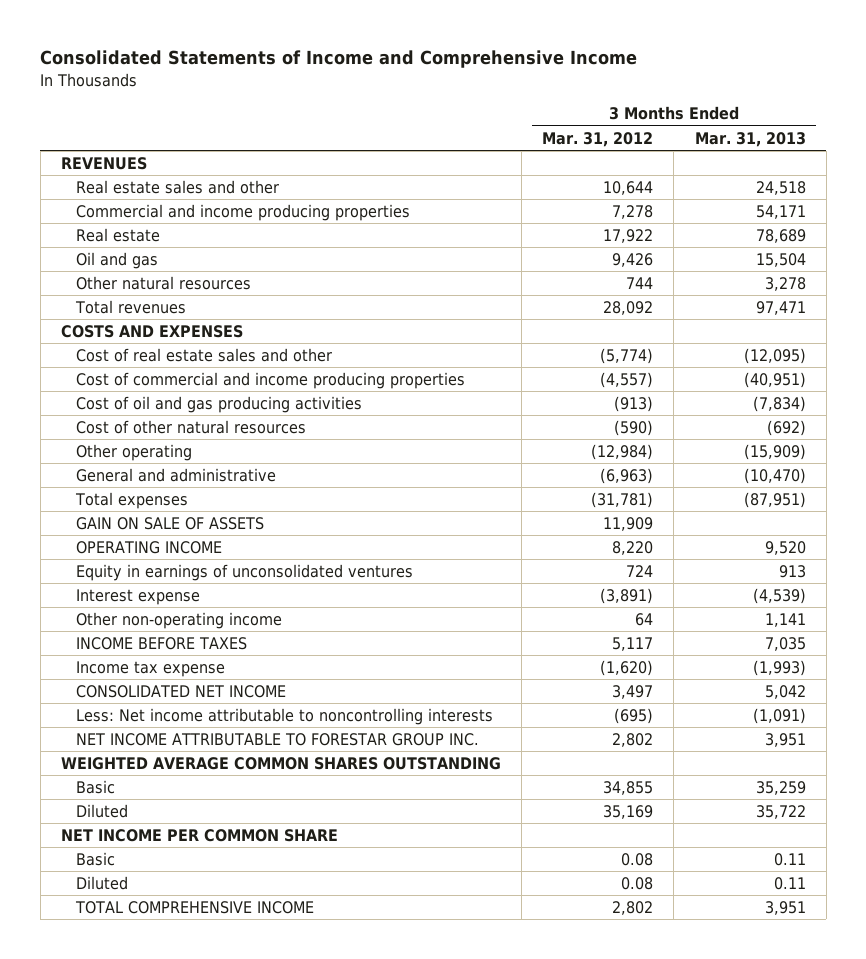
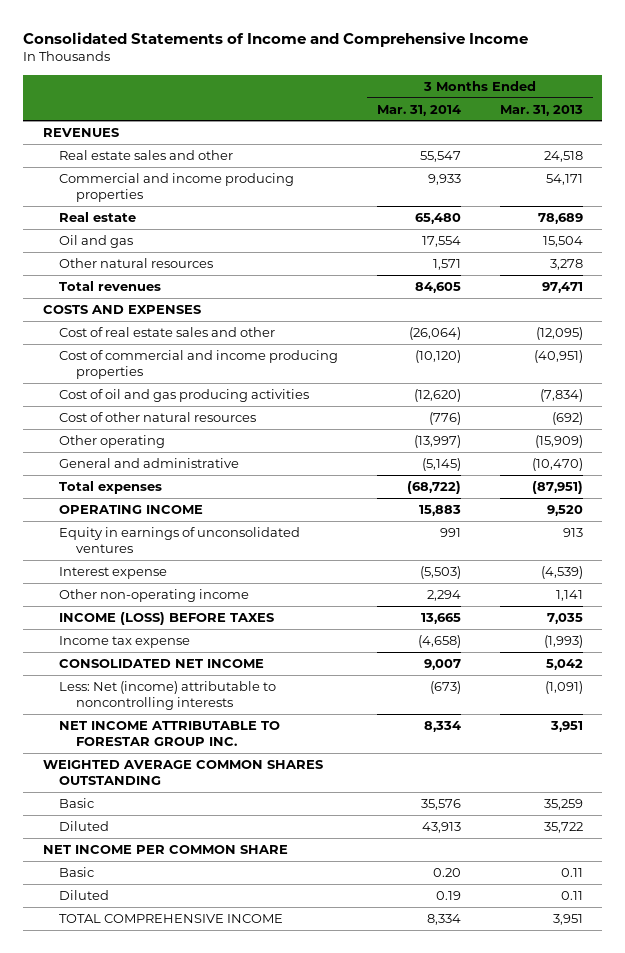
[542,131,654,147] Mar. 31, 2012 -> none
none -> [377,104,462,116] Mar. 31, 2014
[75,516,264,530] GAIN ON SALE OF ASSETS -> none
[75,636,247,650] INCOME BEFORE TAXES -> [59,612,275,626] INCOME (LOSS) BEFORE TAXES
[75,707,493,725] Less: Net income attributable to noncontrolling interests -> [59,681,277,710] Less: Net (income) attributable to noncontrolling interests

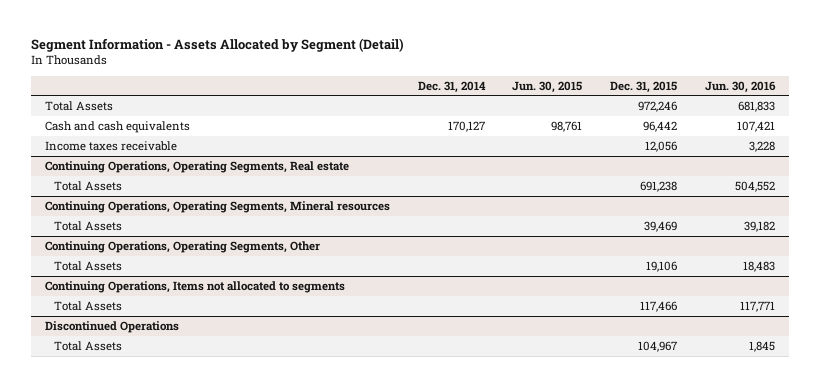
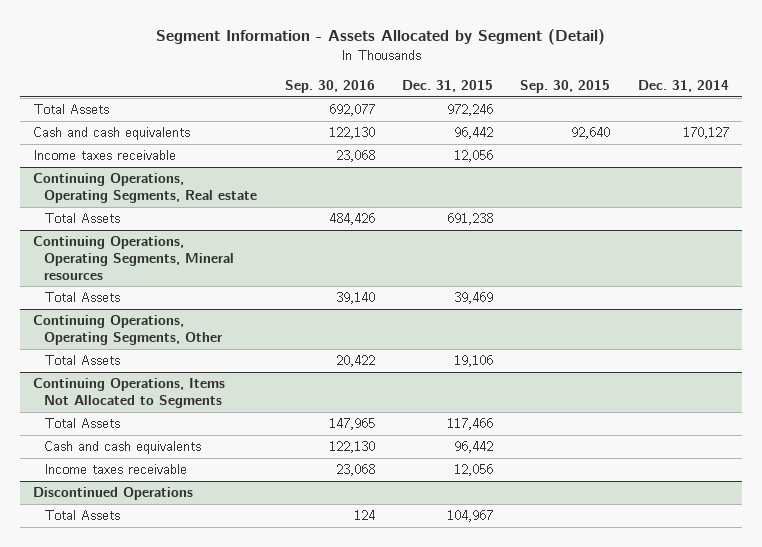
[512,80,583,93] Jun. 30, 2015 -> none
[705,80,777,93] Jun. 30, 2016 -> none
none -> [284,79,375,93] Sep. 30, 2016
none -> [520,79,611,93] Sep. 30, 2015
[44,280,345,293] Continuing Operations, Items not allocated to segments -> [33,378,226,409] Continuing Operations, Items Not Allocated to Segments
none -> [44,441,202,455] Cash and cash equivalents
none -> [44,464,188,475] Income taxes receivable

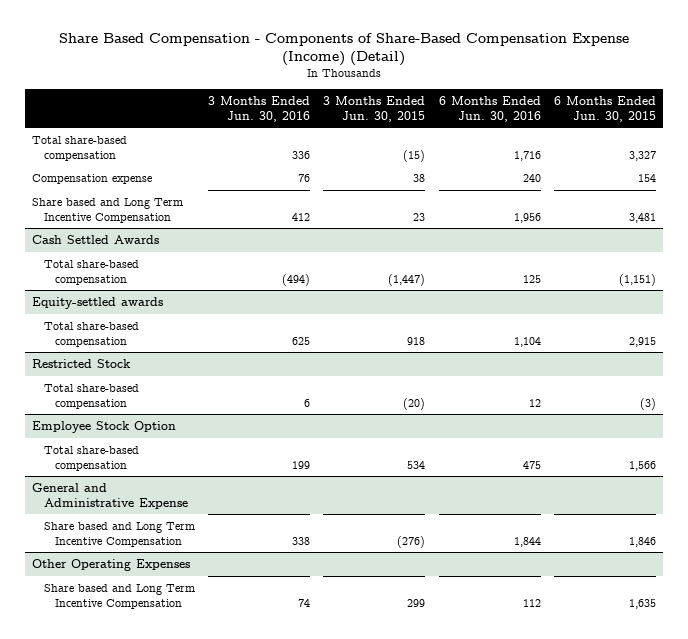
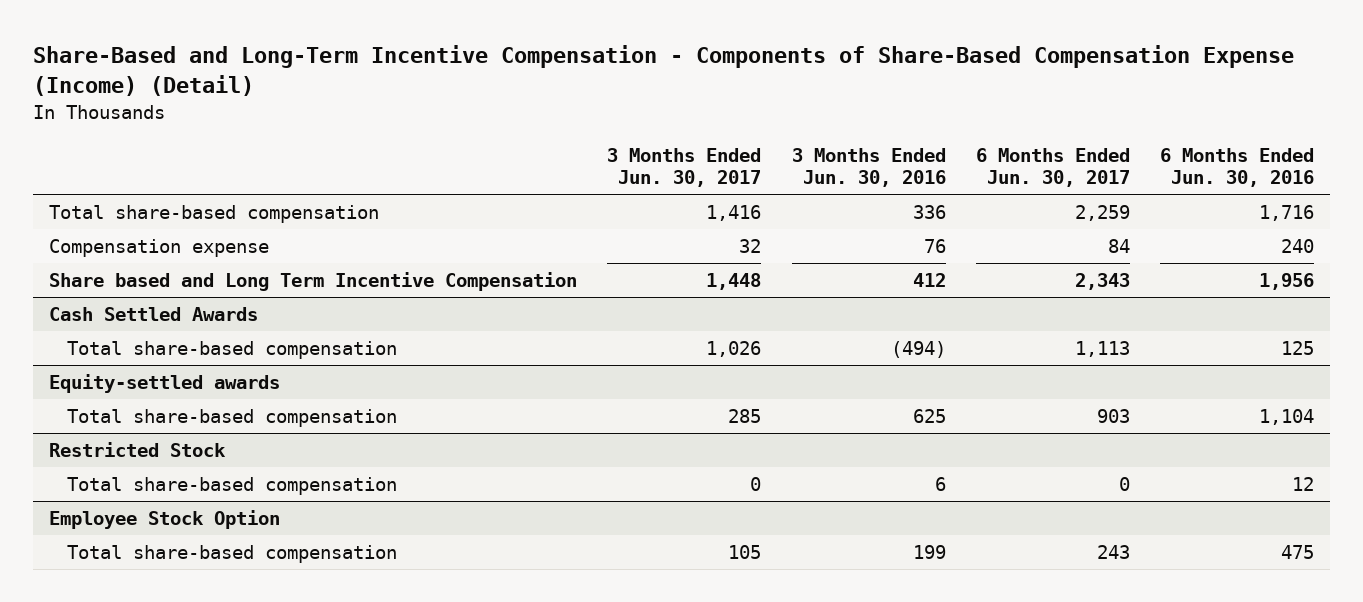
[58,33,629,67] Share Based Compensation - Components of Share-Based Compensation Expense (Income) (Detail) -> [33,45,1295,97] Share-Based and Long-Term Incentive Compensation - Components of Share-Based Compensation Expense (Income) (Detail)
[323,95,426,122] 3 Months Ended Jun. 30, 2015 -> none
[554,95,657,122] 6 Months Ended Jun. 30, 2015 -> none
none -> [607,147,762,188] 3 Months Ended Jun. 30, 2017
none -> [976,147,1131,188] 6 Months Ended Jun. 30, 2017
[31,482,188,509] General and Administrative Expense -> none
[43,521,195,547] Share based and Long Term Incentive Compensation -> none
[31,558,190,571] Other Operating Expenses -> none
[43,583,195,609] Share based and Long Term Incentive Compensation -> none

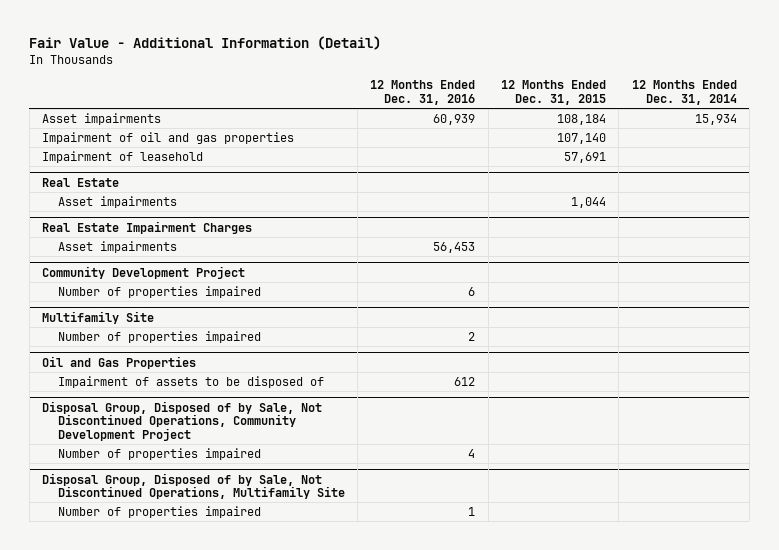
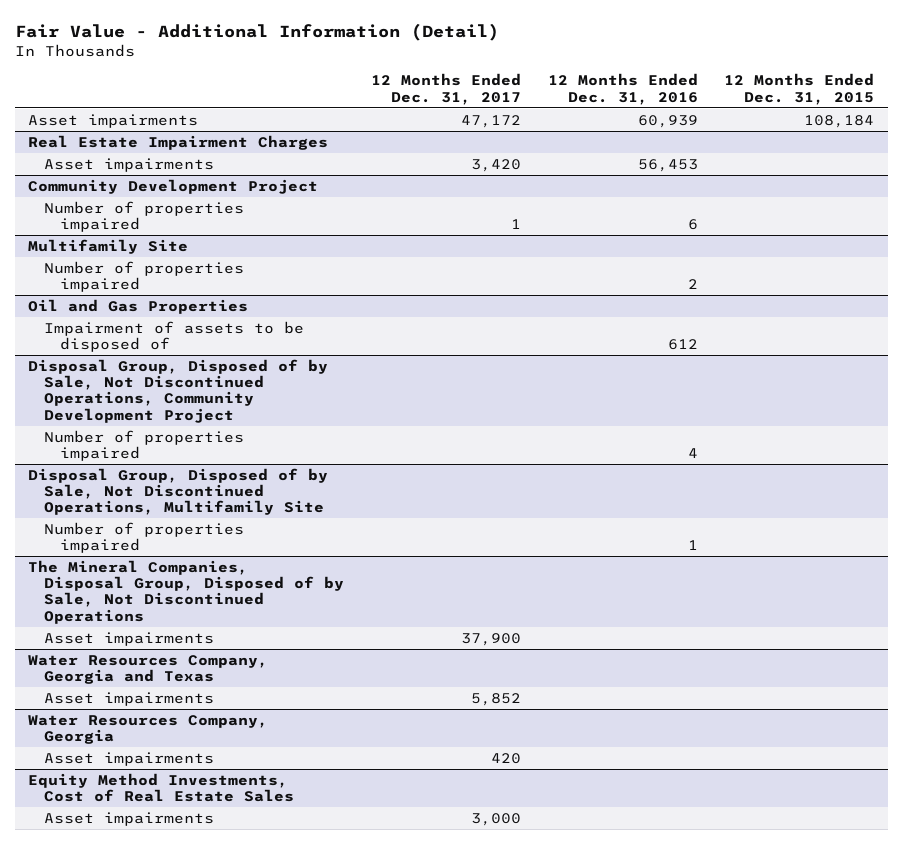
[631,80,737,106] 12 Months Ended Dec. 31, 2014 -> none
none -> [370,73,521,105] 12 Months Ended Dec. 31, 2017
[42,131,295,144] Impairment of oil and gas properties -> none
[42,150,204,163] Impairment of leasehold -> none
[42,177,120,187] Real Estate -> none
[57,195,177,208] Asset impairments -> none
none -> [28,559,345,624] The Mineral Companies, Disposal Group, Disposed of by Sale, Not Discontinued Operations
none -> [44,631,215,646] Asset impairments
none -> [28,654,269,685] Water Resources Company, Georgia and Texas
none -> [44,691,215,706] Asset impairments
none -> [28,714,269,745] Water Resources Company, Georgia
none -> [44,751,215,766] Asset impairments
none -> [28,772,295,803] Equity Method Investments, Cost of Real Estate Sales
none -> [44,811,215,826] Asset impairments

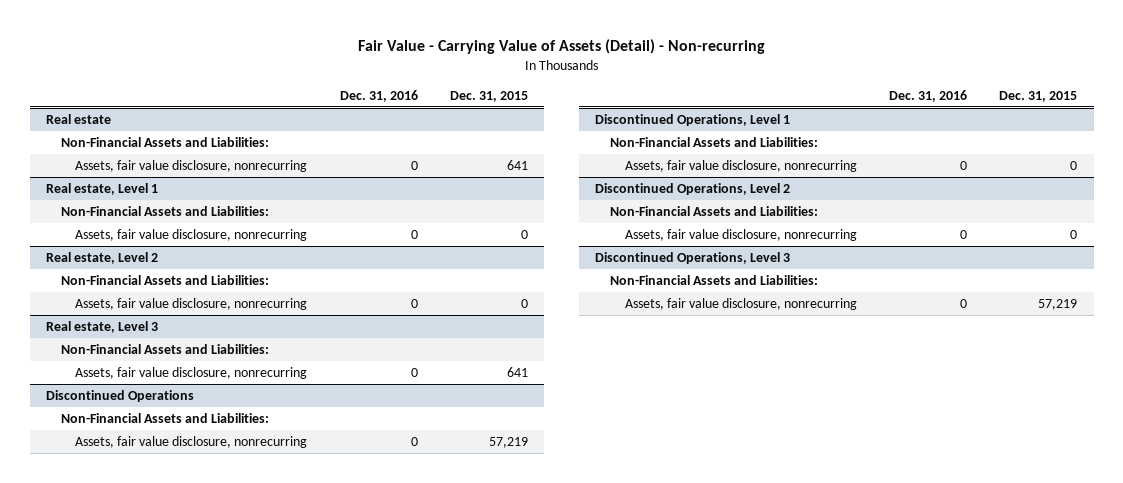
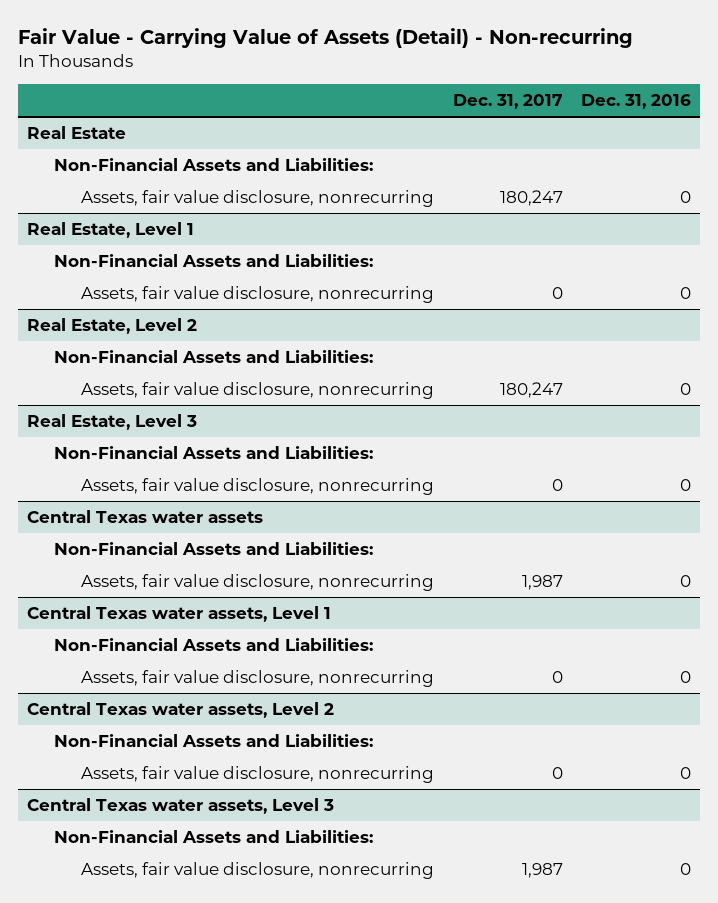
[450,90,529,102] Dec. 31, 2015 -> none
none -> [452,94,563,110] Dec. 31, 2017
[45,113,111,124] Real estate -> [26,125,126,139] Real Estate
[45,182,158,195] Real estate, Level 1 -> [26,221,194,238] Real Estate, Level 1
[45,251,158,264] Real estate, Level 2 -> [26,317,197,334] Real Estate, Level 2
[45,320,158,333] Real estate, Level 3 -> [26,413,197,430] Real Estate, Level 3
[45,389,194,402] Discontinued Operations -> none
none -> [26,509,263,523] Central Texas water assets
[595,113,791,126] Discontinued Operations, Level 1 -> none
none -> [26,605,331,622] Central Texas water assets, Level 1
[595,182,791,195] Discontinued Operations, Level 2 -> none
none -> [26,701,334,718] Central Texas water assets, Level 2
[595,251,791,264] Discontinued Operations, Level 3 -> none
none -> [26,797,334,814] Central Texas water assets, Level 3

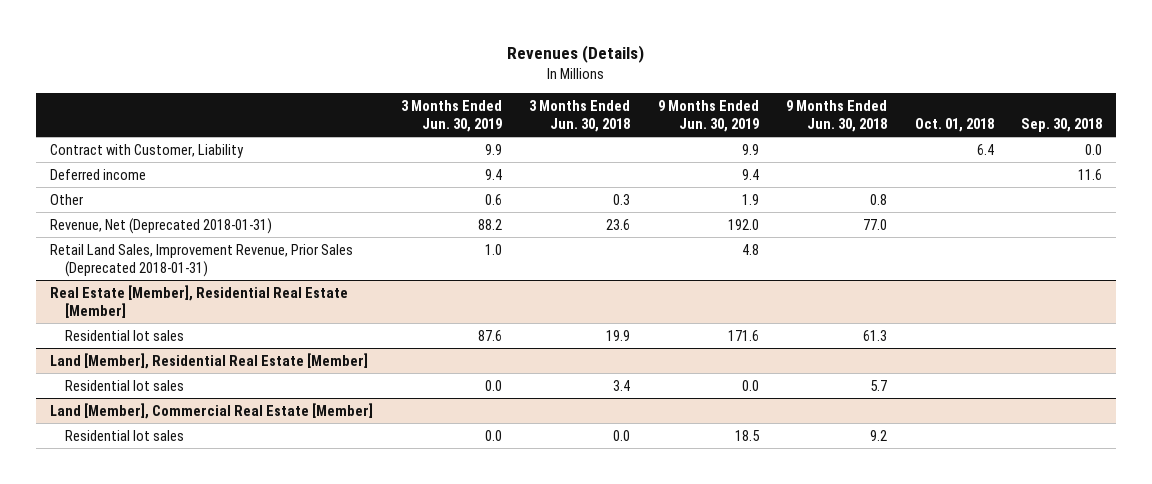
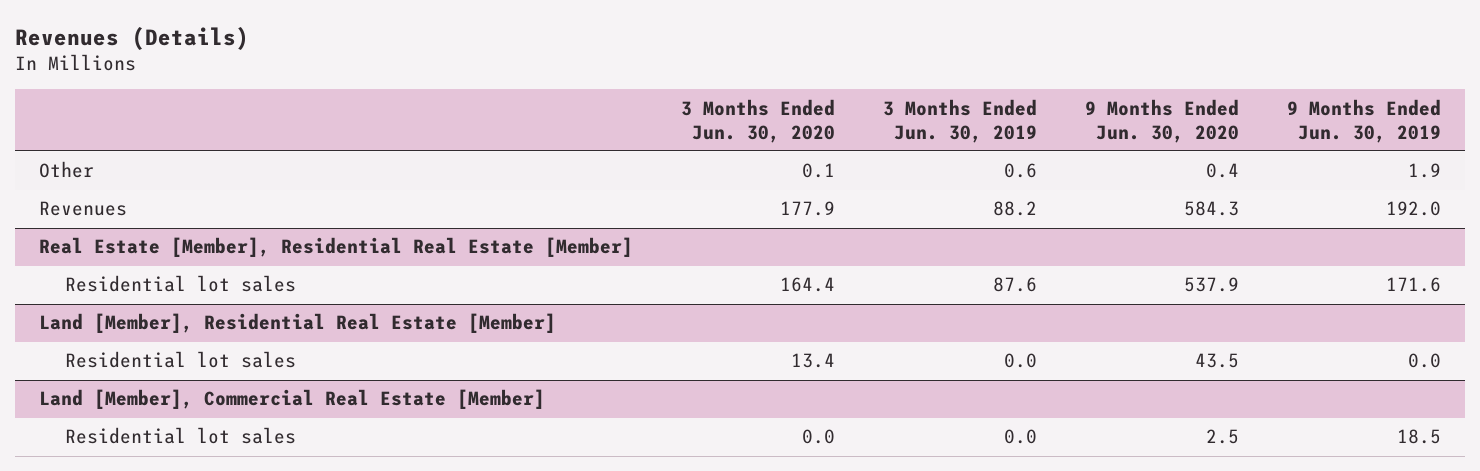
[529,99,631,132] 3 Months Ended Jun. 30, 2018 -> none
[786,99,888,132] 9 Months Ended Jun. 30, 2018 -> none
[914,117,994,132] Oct. 01, 2018 -> none
[1021,117,1103,132] Sep. 30, 2018 -> none
none -> [681,98,836,143] 3 Months Ended Jun. 30, 2020
none -> [1085,98,1240,143] 9 Months Ended Jun. 30, 2020
[50,143,245,158] Contract with Customer, Liability -> none
[50,168,147,180] Deferred income -> none
[50,243,354,277] Retail Land Sales, Improvement Revenue, Prior Sales (Deprecated 2018-01-31) -> none
[50,217,273,234] Revenue, Net (Deprecated 2018-01-31) -> [39,201,128,217] Revenues

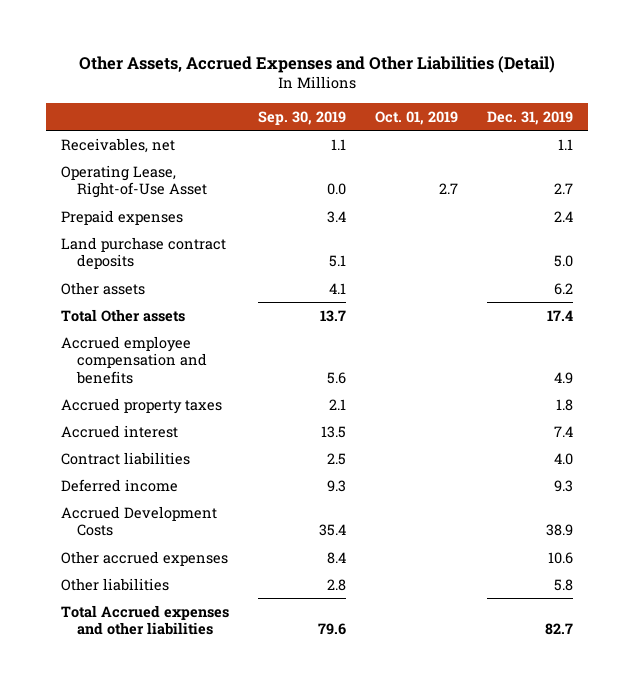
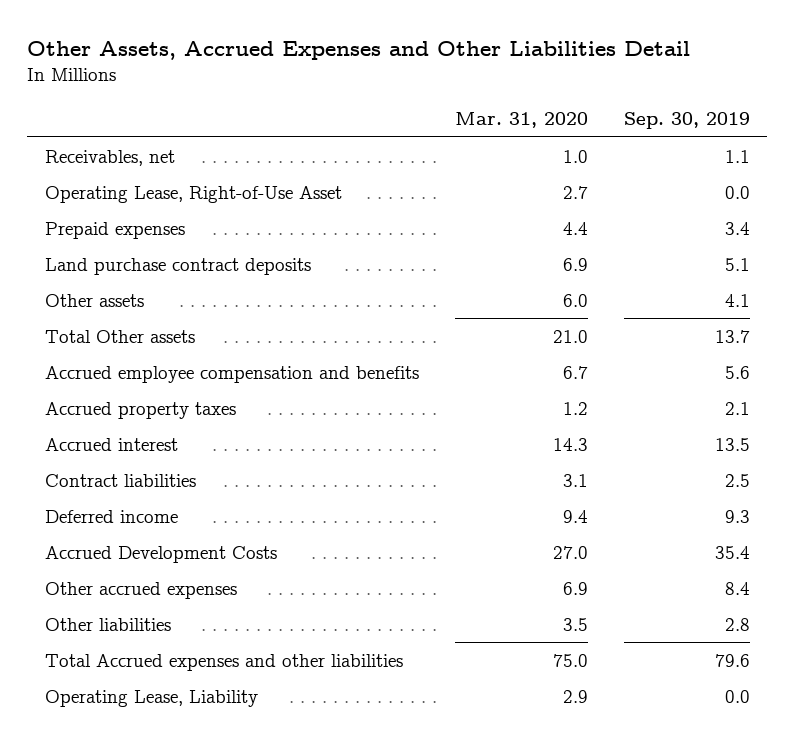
[79,55,556,73] Other Assets, Accrued Expenses and Other Liabilities (Detail) -> [27,41,691,61] Other Assets, Accrued Expenses and Other Liabilities Detail
[375,110,459,125] Oct. 01, 2019 -> none
[487,110,574,125] Dec. 31, 2019 -> none
none -> [454,111,588,128] Mar. 31, 2020
none -> [45,689,259,707] Operating Lease, Liability

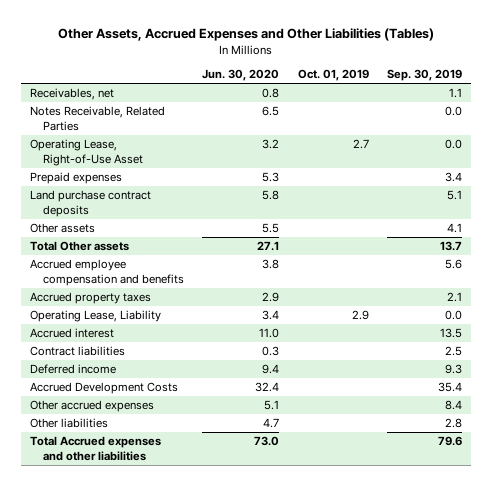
[27,41,691,61] Other Assets, Accrued Expenses and Other Liabilities Detail -> [57,28,434,42] Other Assets, Accrued Expenses and Other Liabilities (Tables)
[454,111,588,128] Mar. 31, 2020 -> none
none -> [202,69,280,82] Jun. 30, 2020
none -> [297,69,369,82] Oct. 01, 2019
none -> [29,106,165,131] Notes Receivable, Related Parties
[45,689,259,707] Operating Lease, Liability -> [29,310,161,323] Operating Lease, Liability

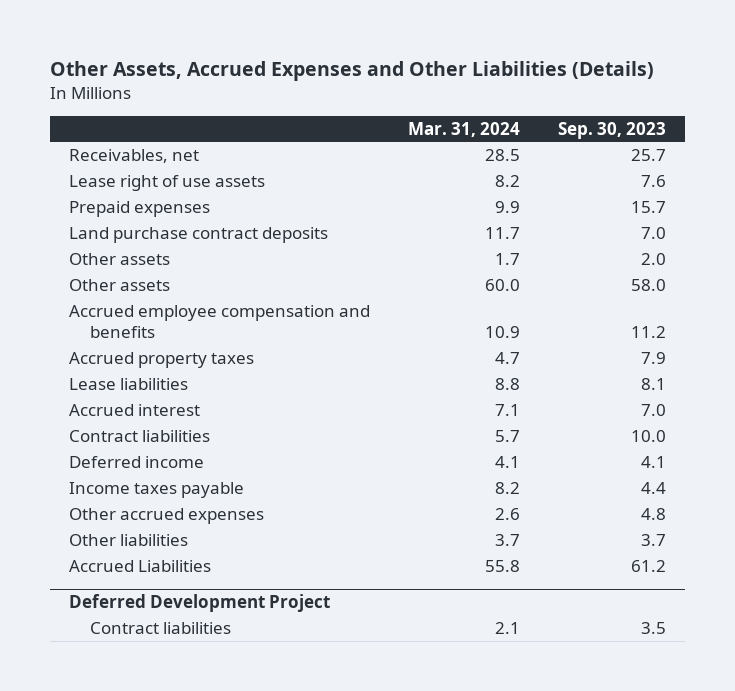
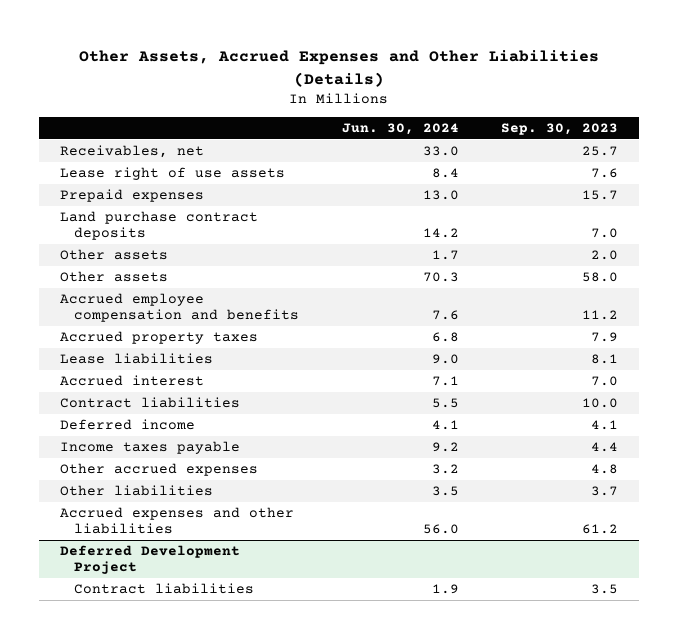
[407,121,520,137] Mar. 31, 2024 -> none
none -> [341,123,459,136] Jun. 30, 2024
[68,559,211,572] Accrued Liabilities -> [60,506,295,535] Accrued expenses and other liabilities

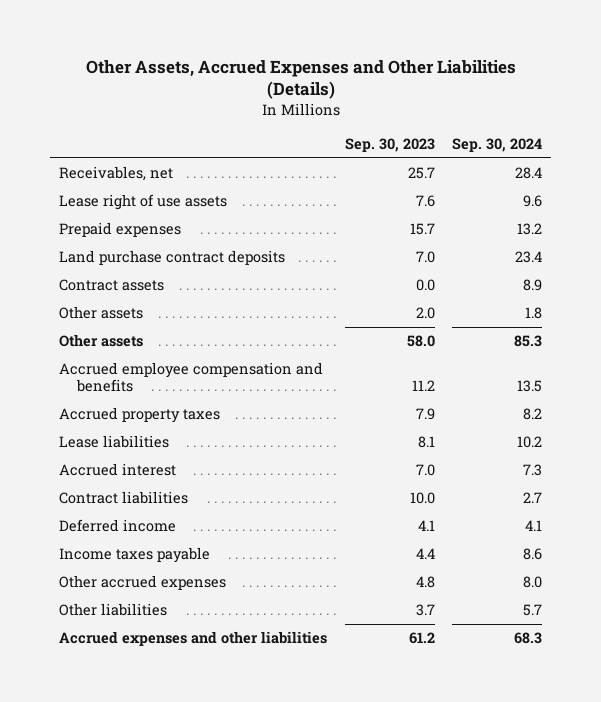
[341,123,459,136] Jun. 30, 2024 -> none
none -> [452,138,543,153] Sep. 30, 2024
none -> [58,279,164,292] Contract assets
[60,544,241,575] Deferred Development Project -> none
[74,582,255,594] Contract liabilities -> none

